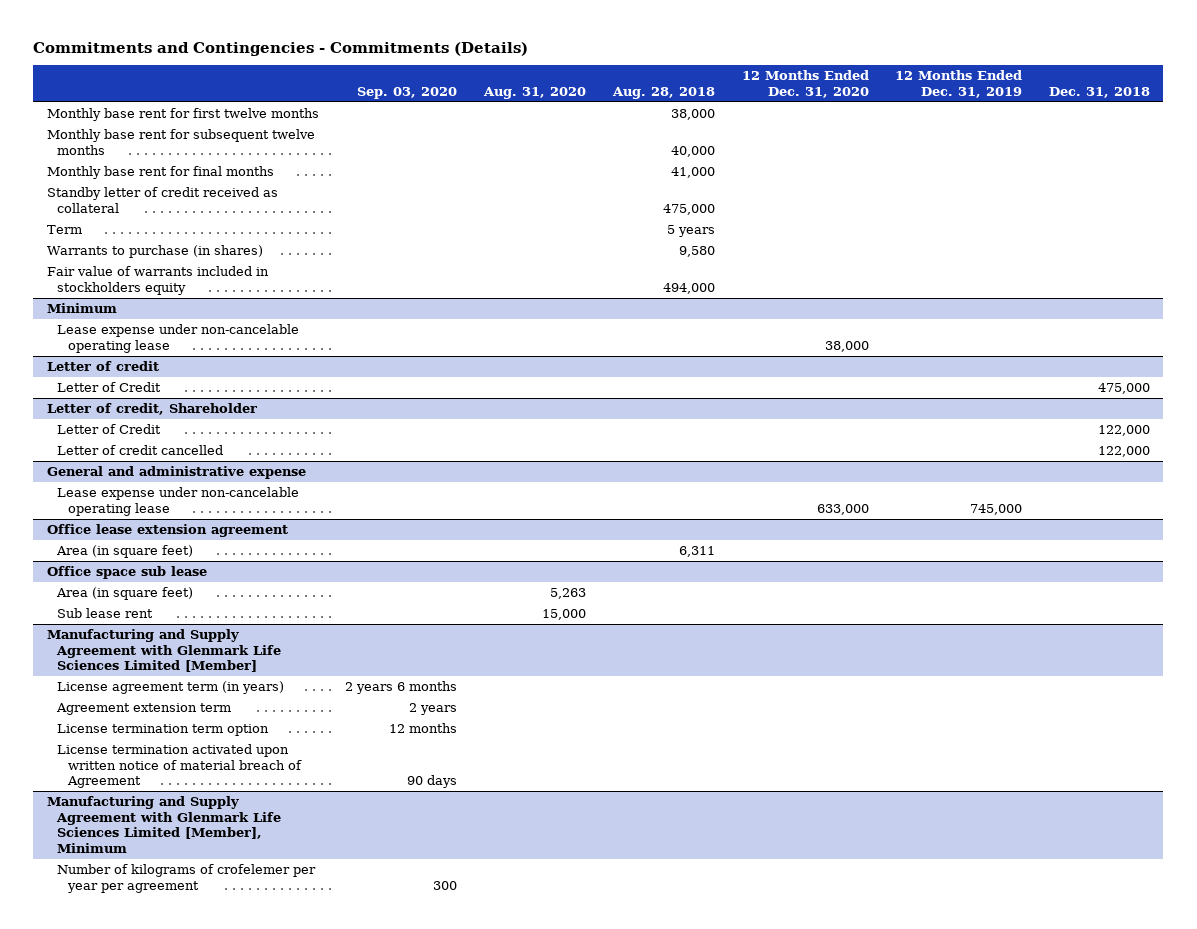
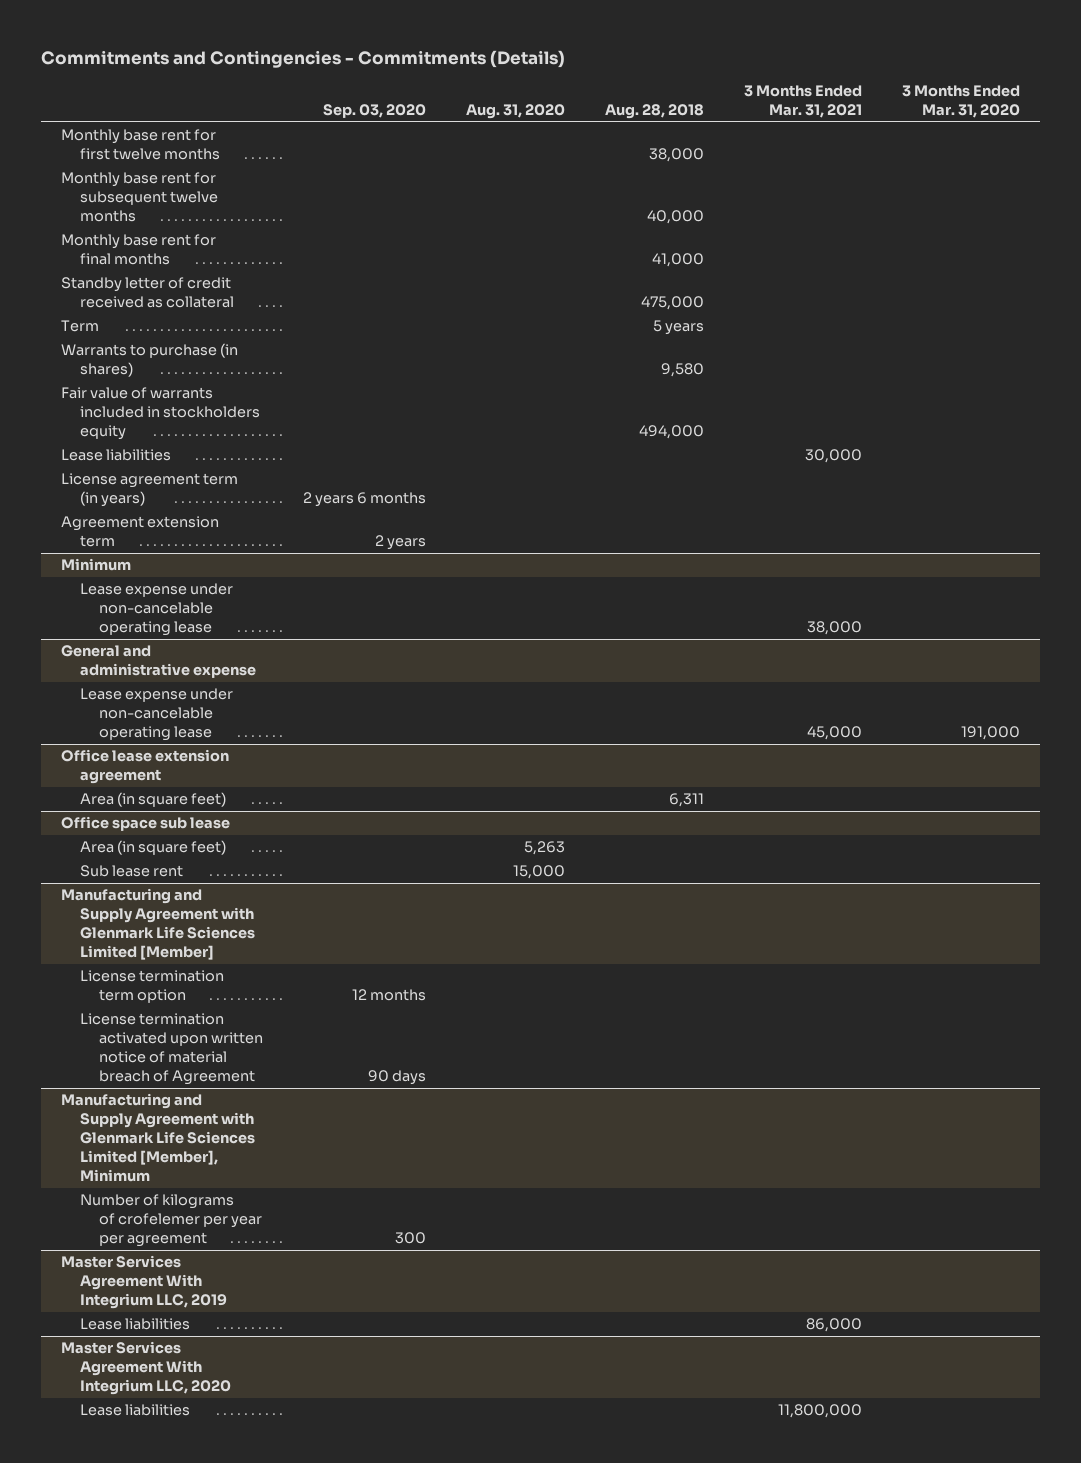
[741,70,869,98] 12 Months Ended Dec. 31, 2020 -> none
[895,70,1023,98] 12 Months Ended Dec. 31, 2019 -> none
[1049,86,1151,98] Dec. 31, 2018 -> none
none -> [743,85,862,118] 3 Months Ended Mar. 31, 2021
none -> [901,85,1020,118] 3 Months Ended Mar. 31, 2020
none -> [61,449,172,462] Lease liabilities
none -> [61,473,239,508] License agreement term (in years)
none -> [61,516,220,548] Agreement extension term
[46,361,159,372] Letter of credit -> none
[57,382,162,393] Letter of Credit -> none
[46,403,257,416] Letter of credit, Shareholder -> none
[57,424,162,435] Letter of Credit -> none
[57,445,224,456] Letter of credit cancelled -> none
[57,681,285,695] License agreement term (in years) -> none
[56,703,232,716] Agreement extension term -> none
none -> [61,1255,228,1310] Master Services Agreement With Integrium LLC, 2019
none -> [80,1318,191,1331] Lease liabilities
none -> [61,1341,232,1396] Master Services Agreement With Integrium LLC, 2020
none -> [80,1404,191,1417] Lease liabilities

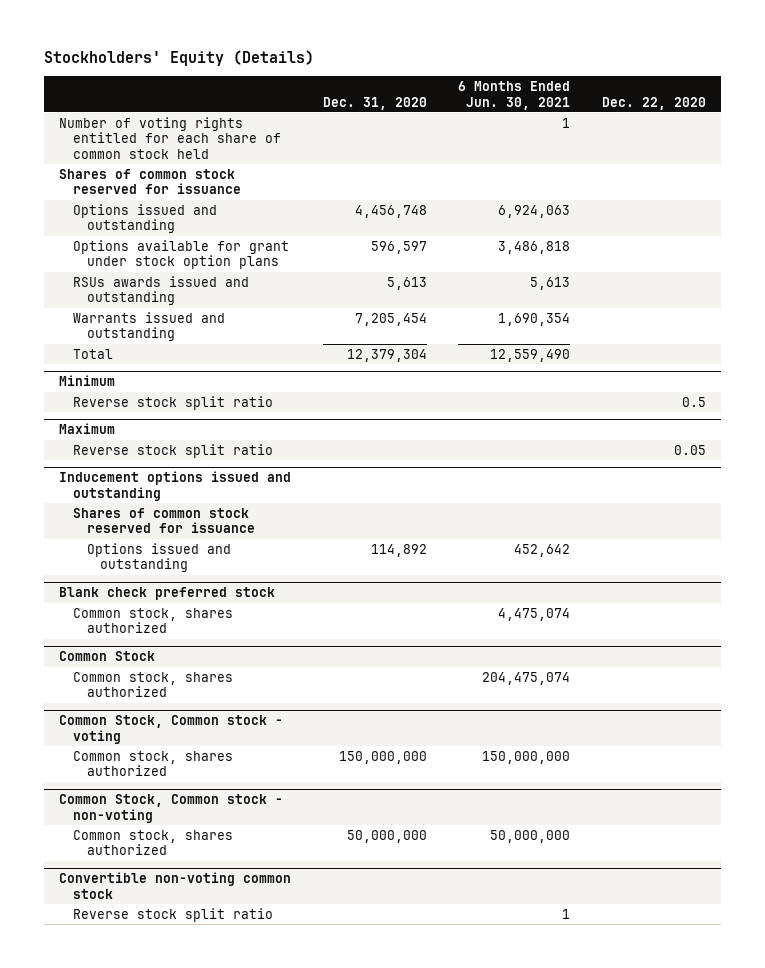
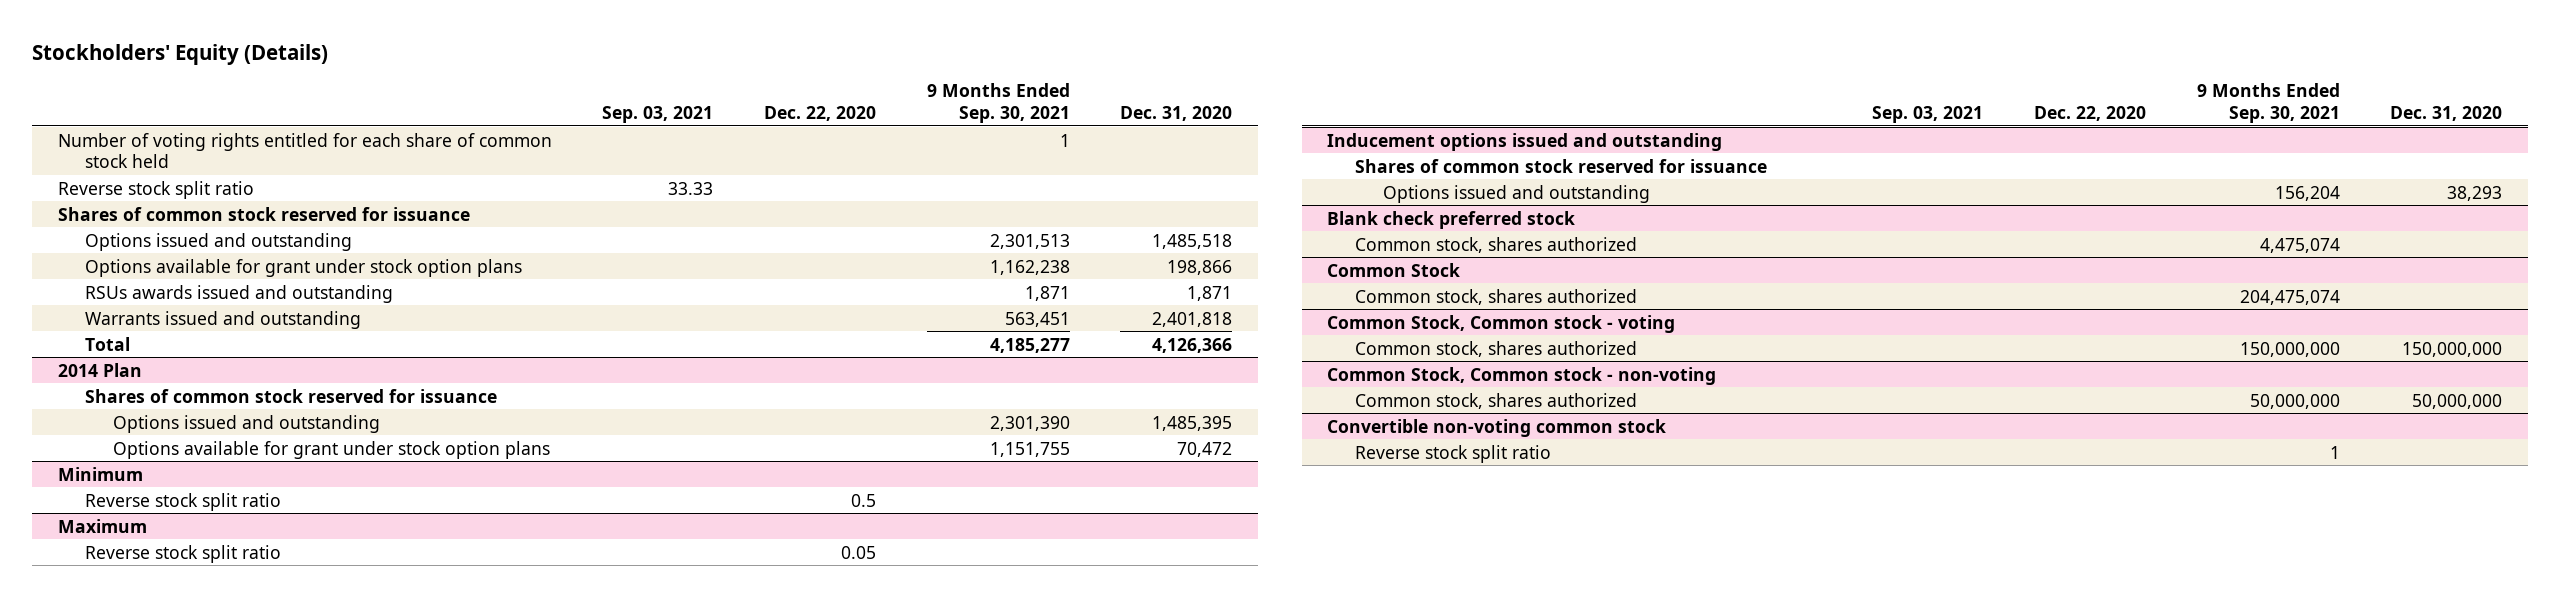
[458,81,571,110] 6 Months Ended Jun. 30, 2021 -> none
none -> [602,105,714,123] Sep. 03, 2021
none -> [926,82,1070,123] 9 Months Ended Sep. 30, 2021
none -> [57,180,254,199] Reverse stock split ratio
[354,204,427,218] 4,456,748 -> [1152,233,1233,249] 1,485,518
[370,240,427,254] 596,597 -> [1167,259,1233,275] 198,866
[386,276,427,290] 5,613 -> [1187,285,1233,301] 1,871
[354,312,427,326] 7,205,454 -> [1152,311,1233,327] 2,401,818
[346,348,427,362] 12,379,304 -> [1152,337,1233,353] 4,126,366
none -> [57,362,142,377] 2014 Plan
none -> [85,388,498,403] Shares of common stock reserved for issuance
none -> [113,414,381,433] Options issued and outstanding
none -> [113,440,551,459] Options available for grant under stock option plans
[370,543,427,557] 114,892 -> [2447,185,2503,201] 38,293

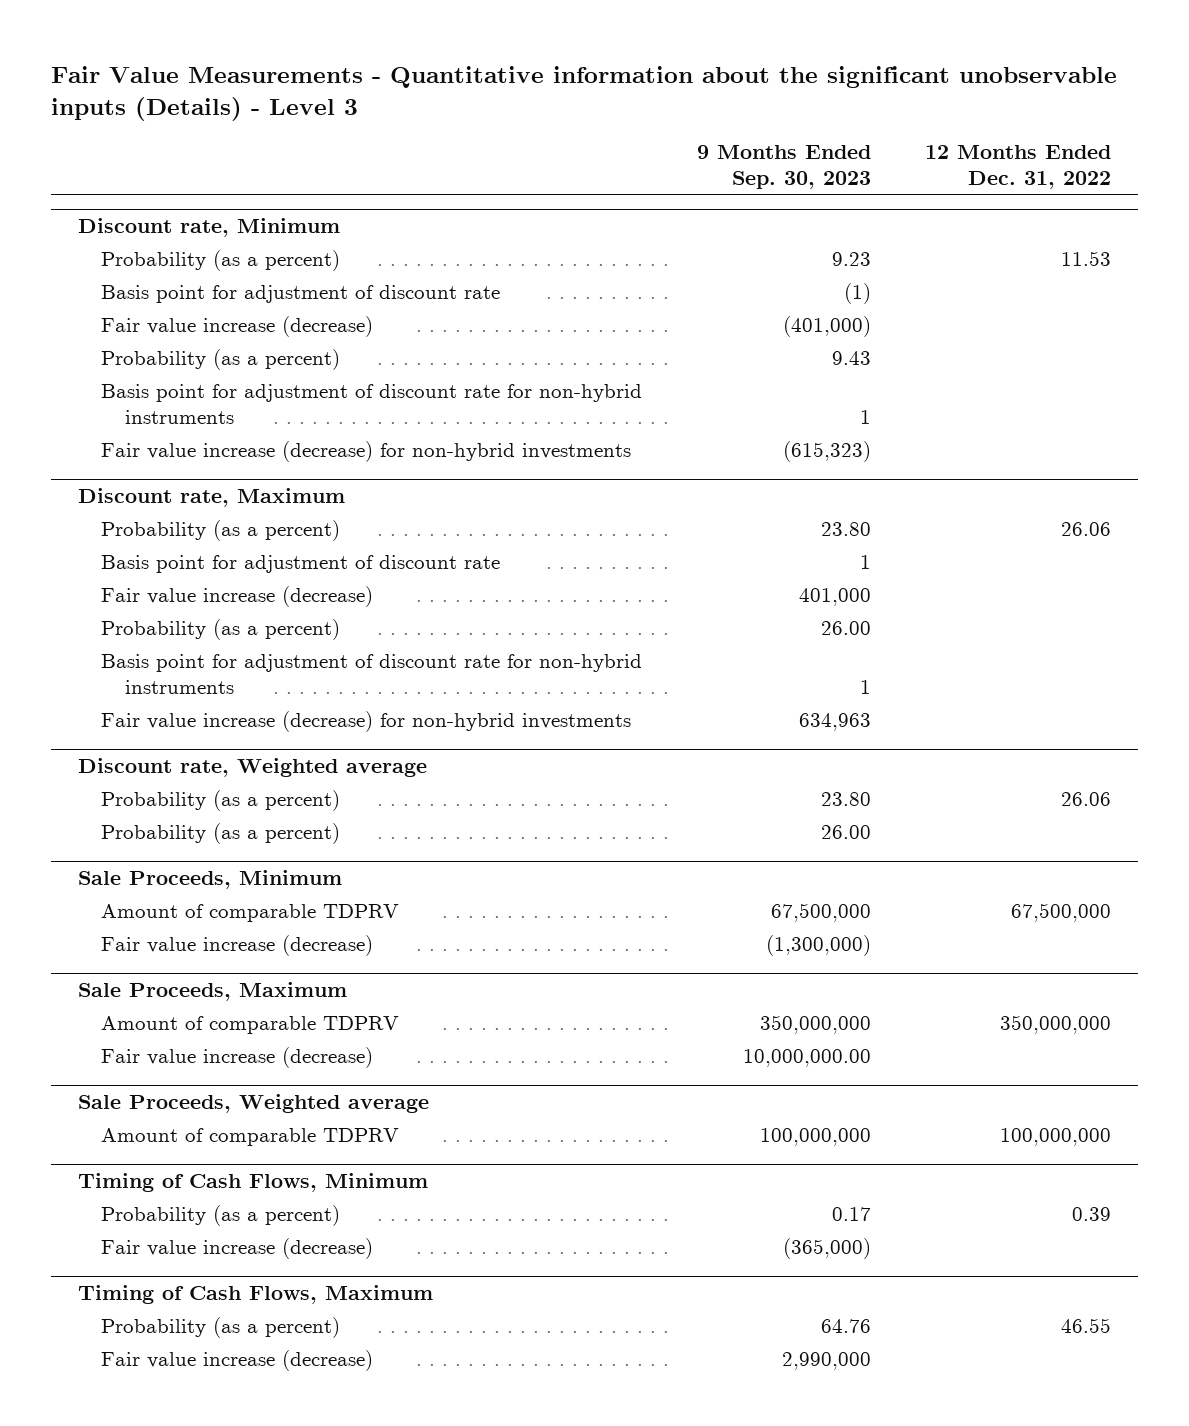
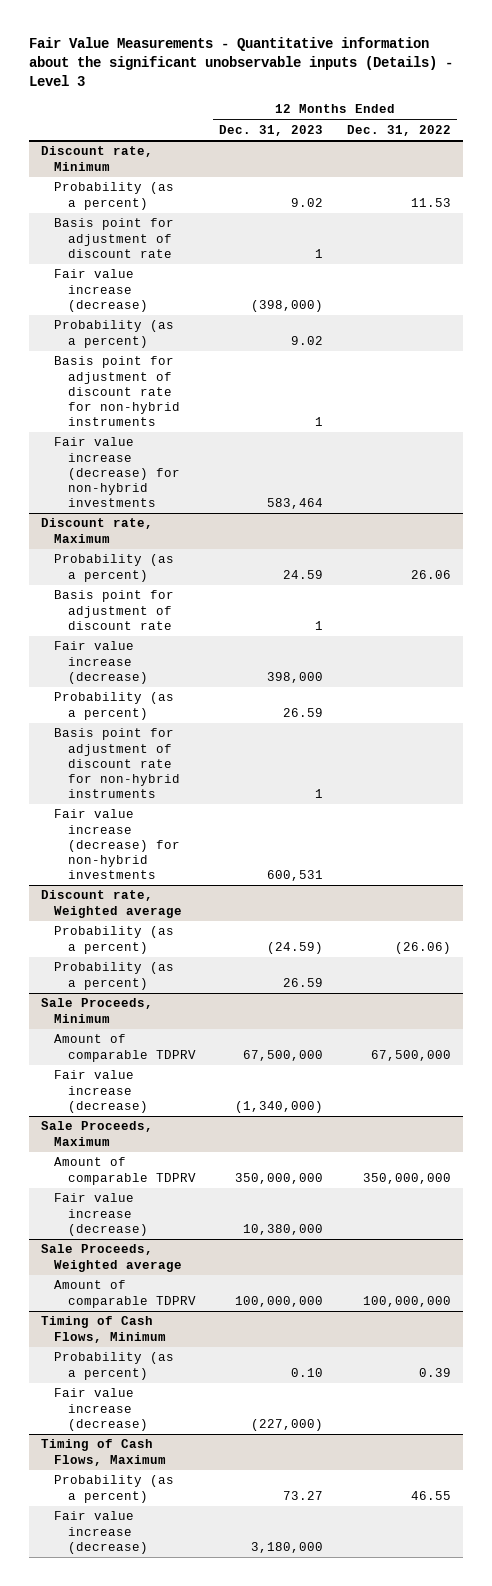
[696,145,871,190] 9 Months Ended Sep. 30, 2023 -> none
none -> [219,124,324,136] Dec. 31, 2023
[1060,791,1111,806] 26.06 -> [394,941,451,954] (26.06)

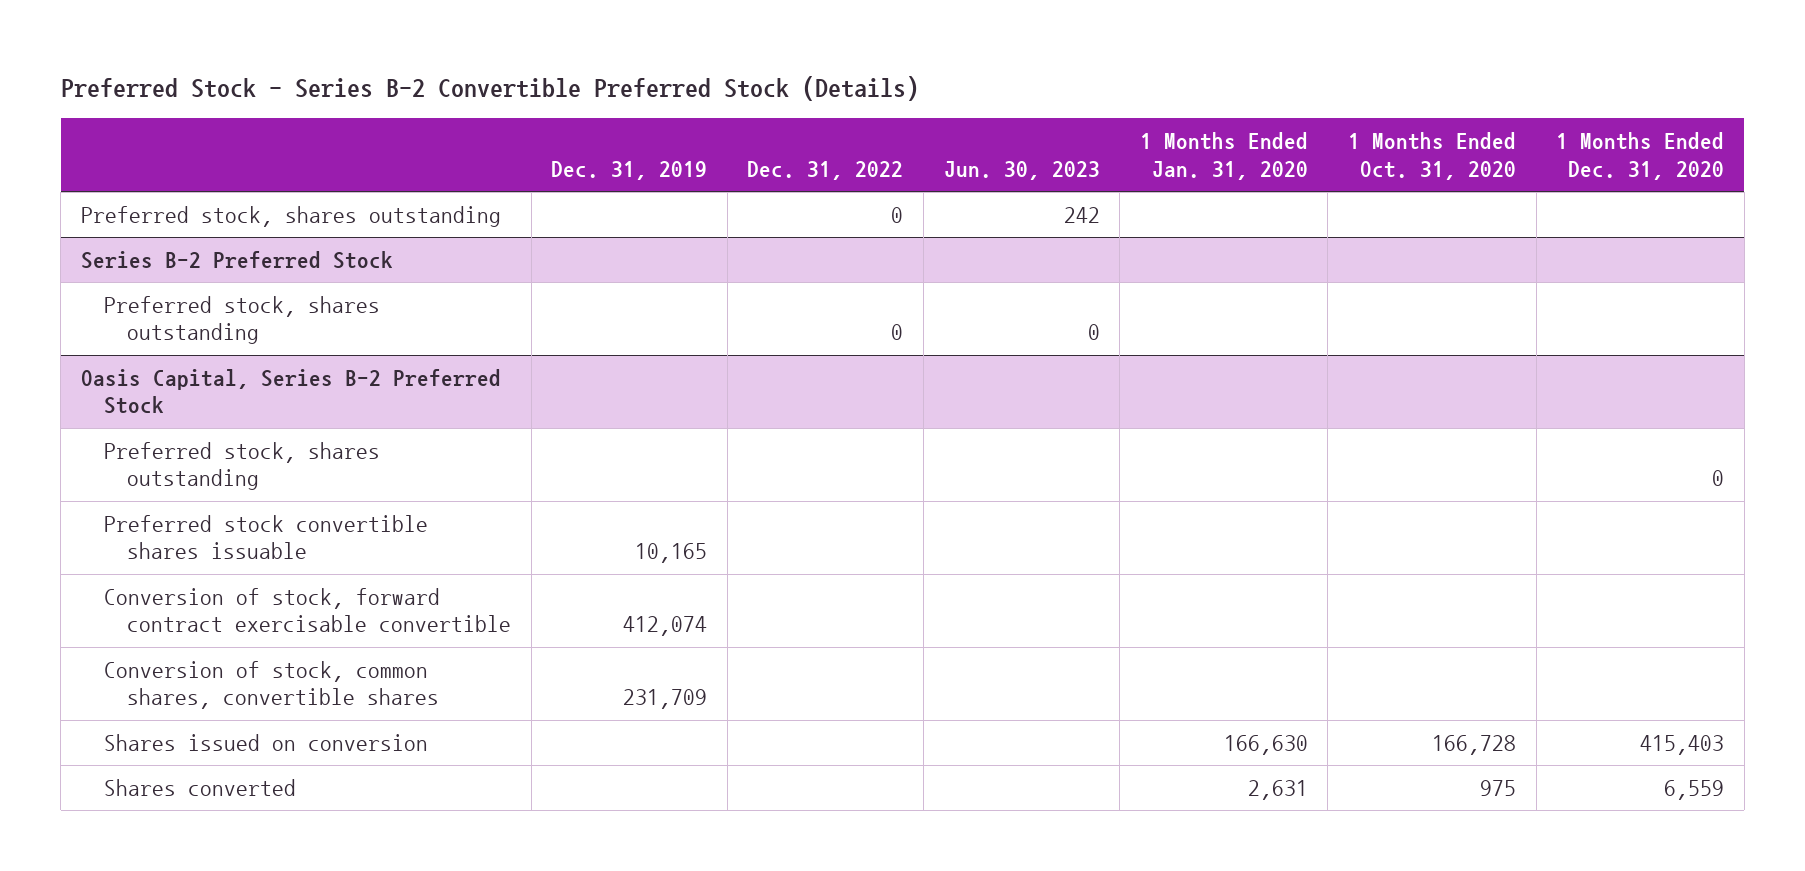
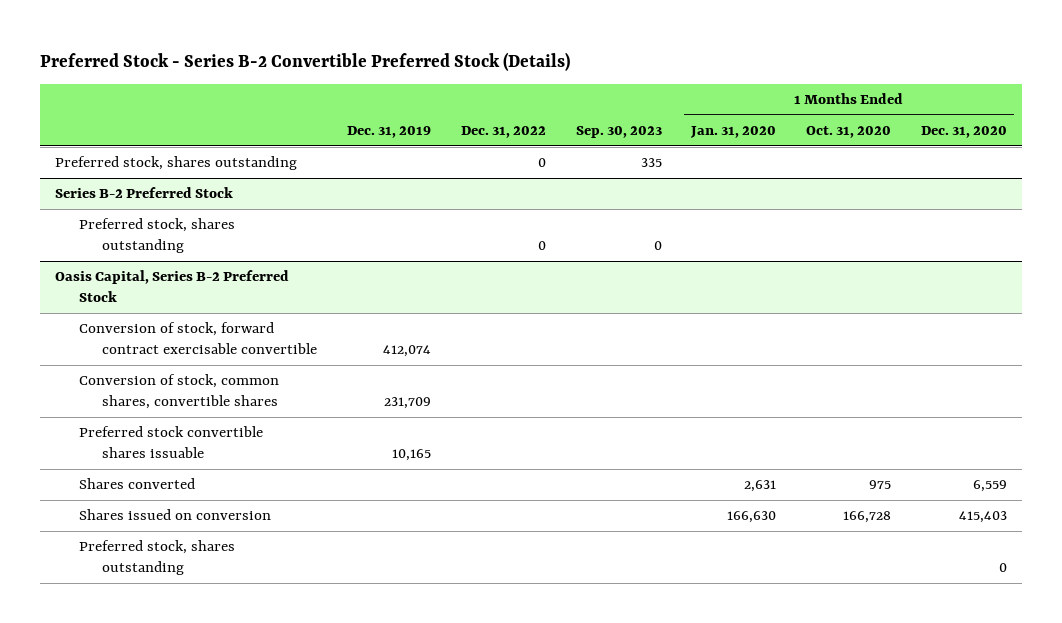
[943,160,1100,180] Jun. 30, 2023 -> none
none -> [575,126,662,139] Sep. 30, 2023
[103,514,428,560] Preferred stock convertible shares issuable -> [78,426,263,459] Preferred stock convertible shares issuable
[103,733,428,751] Shares issued on conversion -> [78,509,271,521] Shares issued on conversion
[103,441,380,491] Preferred stock, shares outstanding -> [78,540,235,576] Preferred stock, shares outstanding

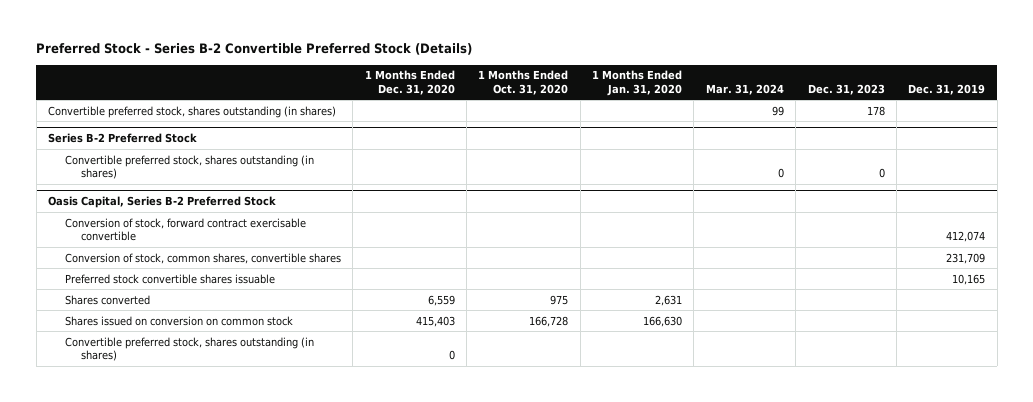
[460,126,546,139] Dec. 31, 2022 -> none
[575,126,662,139] Sep. 30, 2023 -> none
none -> [705,83,784,95] Mar. 31, 2024
none -> [807,83,885,95] Dec. 31, 2023
[55,156,298,171] Preferred stock, shares outstanding -> [48,105,337,118] Convertible preferred stock, shares outstanding (in shares)
[78,218,235,254] Preferred stock, shares outstanding -> [64,154,314,180] Convertible preferred stock, shares outstanding (in shares)
[78,509,271,521] Shares issued on conversion -> [64,315,293,326] Shares issued on conversion on common stock
[78,540,235,576] Preferred stock, shares outstanding -> [64,336,314,362] Convertible preferred stock, shares outstanding (in shares)

